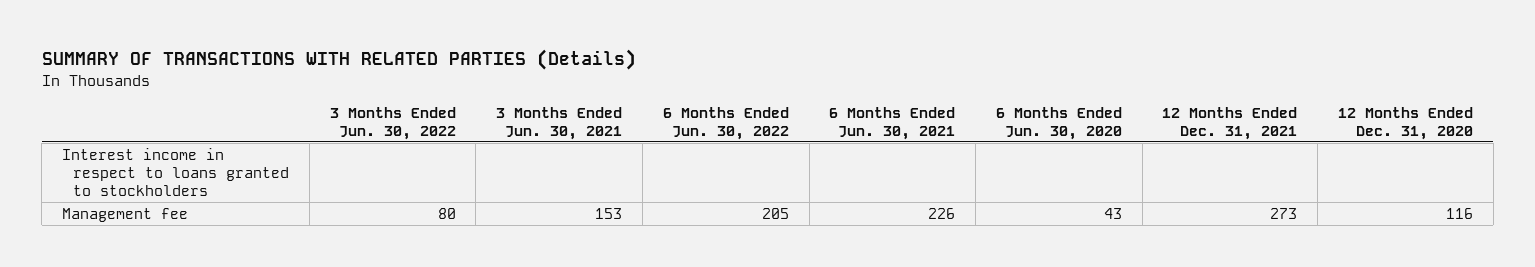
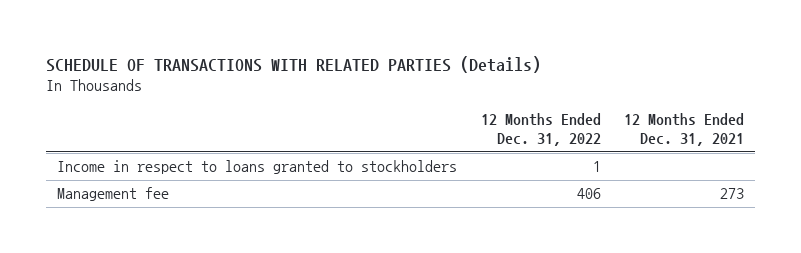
[41,49,636,71] SUMMARY OF TRANSACTIONS WITH RELATED PARTIES (Details) -> [45,55,541,73] SCHEDULE OF TRANSACTIONS WITH RELATED PARTIES (Details)
[329,106,456,140] 3 Months Ended Jun. 30, 2022 -> none
[496,106,623,140] 3 Months Ended Jun. 30, 2021 -> none
[662,106,789,140] 6 Months Ended Jun. 30, 2022 -> none
[829,106,956,140] 6 Months Ended Jun. 30, 2021 -> none
[995,106,1122,140] 6 Months Ended Jun. 30, 2020 -> none
[1337,106,1473,140] 12 Months Ended Dec. 31, 2020 -> none
none -> [480,112,601,147] 12 Months Ended Dec. 31, 2022
[62,147,290,196] Interest income in respect to loans granted to stockholders -> [57,160,458,175] Income in respect to loans granted to stockholders

